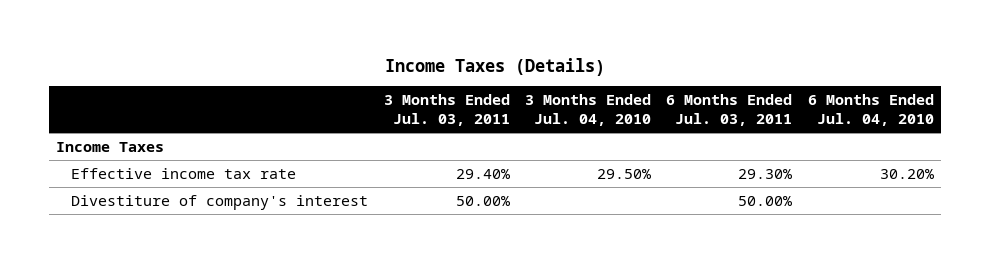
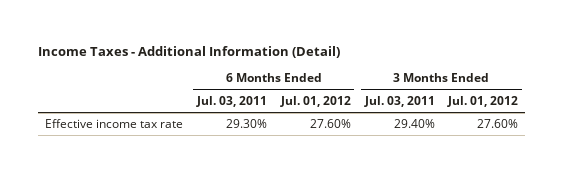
[385,57,606,76] Income Taxes (Details) -> [38,45,341,58] Income Taxes - Additional Information (Detail)
[525,94,652,127] 3 Months Ended Jul. 04, 2010 -> none
[807,94,934,127] 6 Months Ended Jul. 04, 2010 -> none
none -> [279,95,351,107] Jul. 01, 2012
none -> [447,95,519,107] Jul. 01, 2012
[56,141,165,152] Income Taxes -> none
[71,194,369,210] Divestiture of company's interest -> none

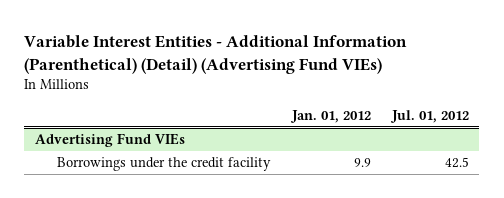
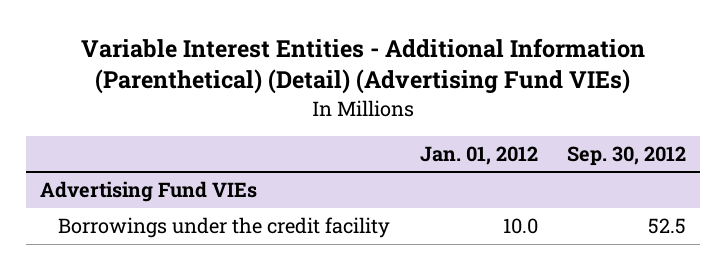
[389,110,469,124] Jul. 01, 2012 -> none
none -> [566,145,686,166] Sep. 30, 2012
[353,158,371,168] 9.9 -> [502,218,538,235] 10.0

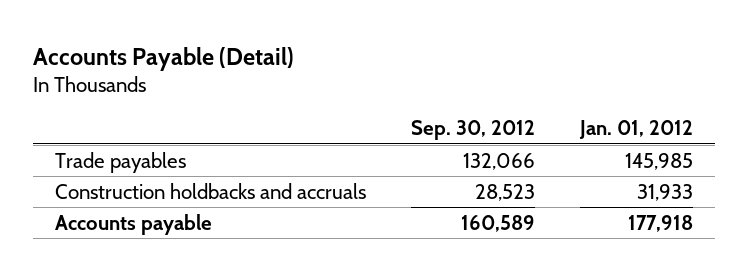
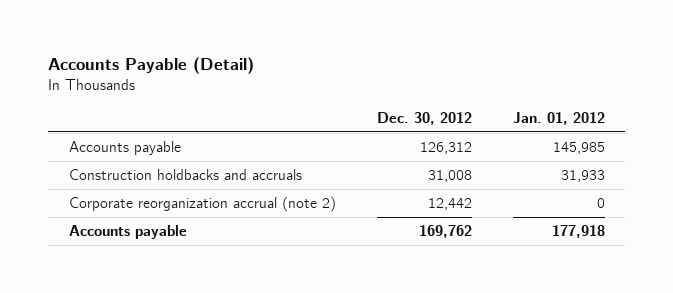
[411,120,536,141] Sep. 30, 2012 -> none
none -> [376,112,472,126] Dec. 30, 2012
[55,151,187,173] Trade payables -> [68,140,181,155] Accounts payable
none -> [68,195,336,212] Corporate reorganization accrual (note 2)

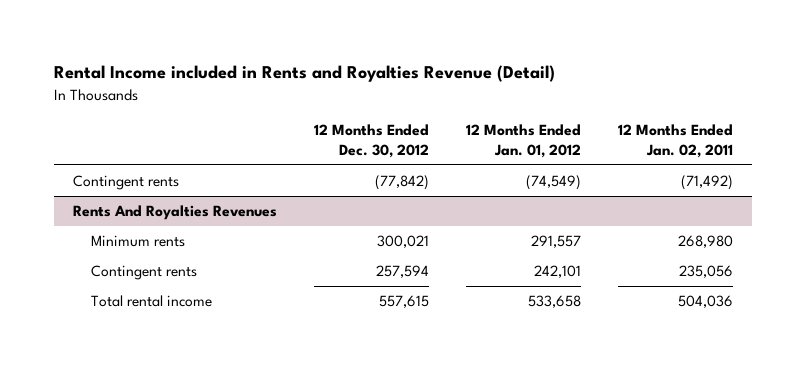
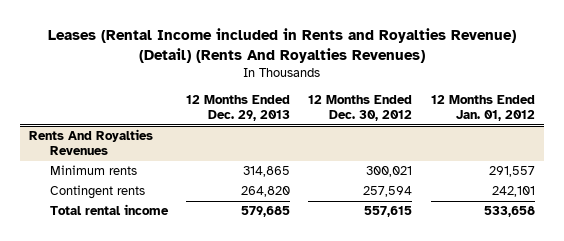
[53,65,555,83] Rental Income included in Rents and Royalties Revenue (Detail) -> [48,28,517,63] Leases (Rental Income included in Rents and Royalties Revenue) (Detail) (Rents And Royalties Revenues)
[618,124,734,159] 12 Months Ended Jan. 02, 2011 -> none
none -> [186,95,291,122] 12 Months Ended Dec. 29, 2013
[72,175,179,191] Contingent rents -> none

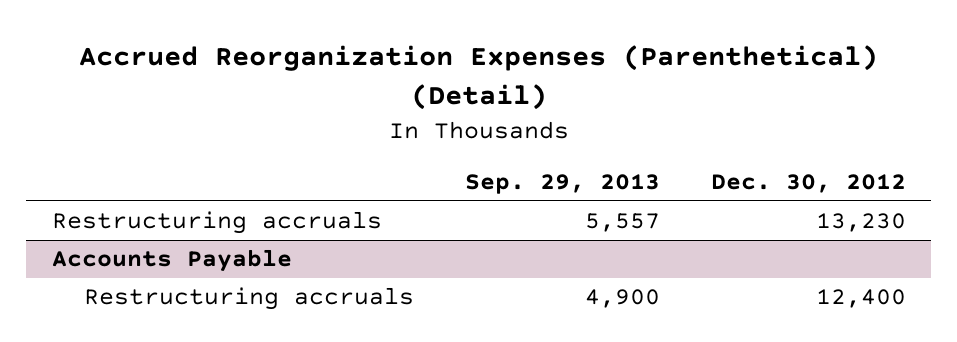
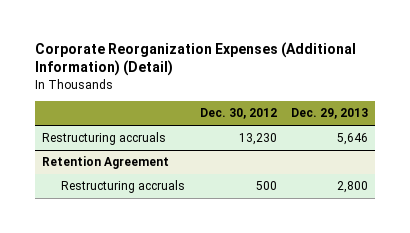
[78,45,878,111] Accrued Reorganization Expenses (Parenthetical) (Detail) -> [34,41,356,77] Corporate Reorganization Expenses (Additional Information) (Detail)
[464,174,660,195] Sep. 29, 2013 -> none
none -> [291,108,369,120] Dec. 29, 2013
[51,249,292,273] Accounts Payable -> none
none -> [42,156,170,170] Retention Agreement
[815,289,906,309] 12,400 -> [255,181,277,191] 500

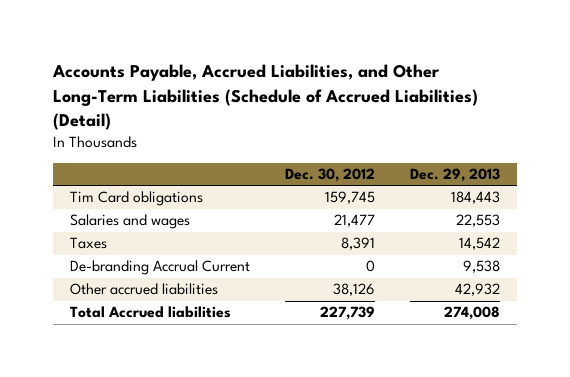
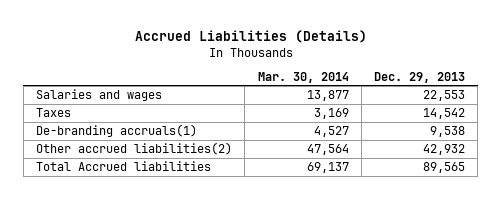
[52,64,479,130] Accounts Payable, Accrued Liabilities, and Other Long-Term Liabilities (Schedule of Accrued Liabilities) (Detail) -> [134,30,367,44] Accrued Liabilities (Details)
[285,168,376,183] Dec. 30, 2012 -> none
none -> [257,71,349,83] Mar. 30, 2014
[70,191,204,207] Tim Card obligations -> none
[70,260,251,276] De-branding Accrual Current -> [36,123,198,137] De-branding accruals(1)
[70,283,219,296] Other accrued liabilities -> [36,141,233,155] Other accrued liabilities(2)
[444,306,501,321] 274,008 -> [422,161,465,173] 89,565

